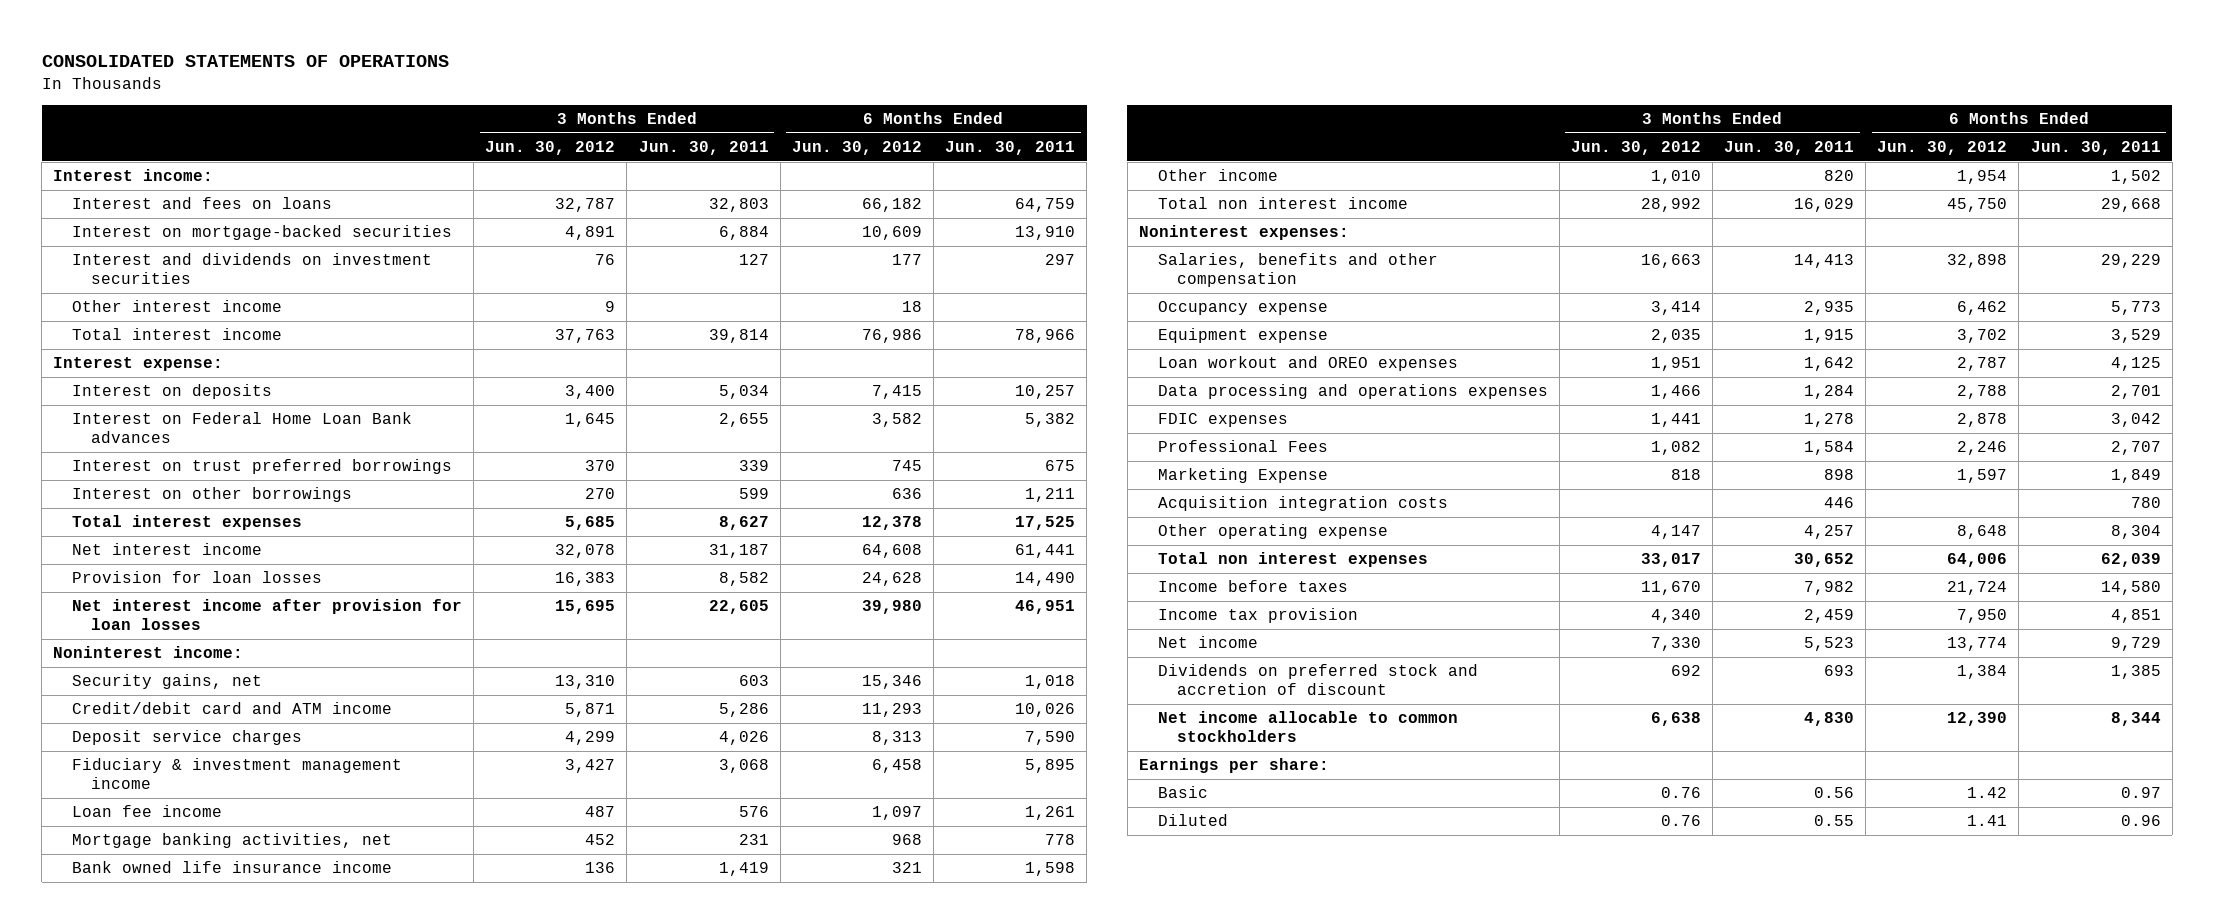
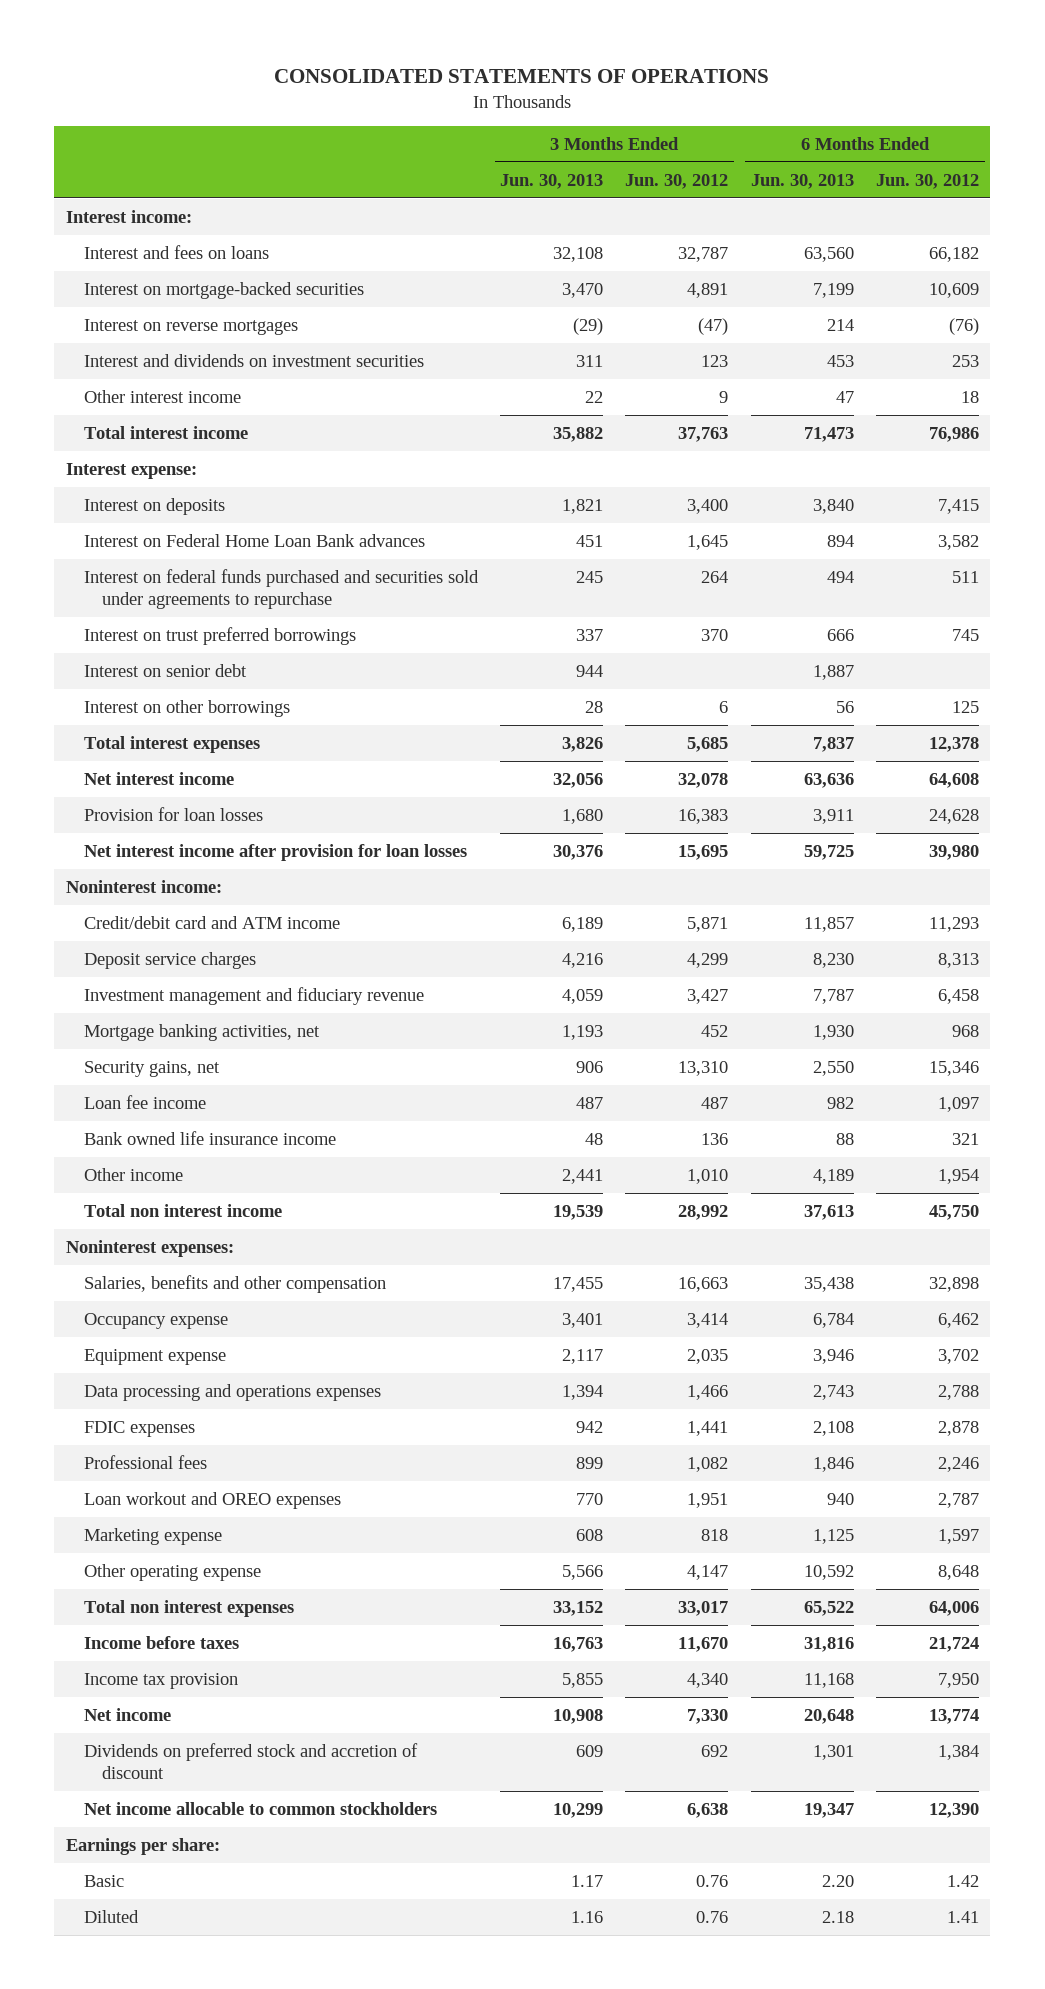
[638,141,769,156] Jun. 30, 2011 -> none
[945,141,1076,156] Jun. 30, 2011 -> none
none -> [500,173,604,189] Jun. 30, 2013
none -> [750,173,854,189] Jun. 30, 2013
none -> [83,318,298,335] Interest on reverse mortgages
[595,254,616,266] 76 -> [701,354,729,367] 123
[891,254,922,266] 177 -> [952,354,980,367] 253
none -> [83,568,479,609] Interest on federal funds purchased and securities sold under agreements to repurchase
none -> [83,663,247,677] Interest on senior debt
[585,488,616,500] 270 -> [719,700,729,713] 6
[891,488,922,500] 636 -> [952,700,980,713] 125
[72,758,403,790] Fiduciary & investment management income -> [83,986,424,1005] Investment management and fiduciary revenue
[72,674,263,690] Security gains, net -> [83,1060,220,1077] Security gains, net
[72,805,223,818] Loan fee income -> [83,1094,206,1109] Loan fee income
[1157,496,1448,512] Acquisition integration costs -> none
[1157,440,1328,453] Professional Fees -> [83,1454,207,1469] Professional fees
[1157,356,1458,372] Loan workout and OREO expenses -> [83,1491,341,1509] Loan workout and OREO expenses
[1157,468,1328,484] Marketing Expense -> [83,1527,222,1545] Marketing expense

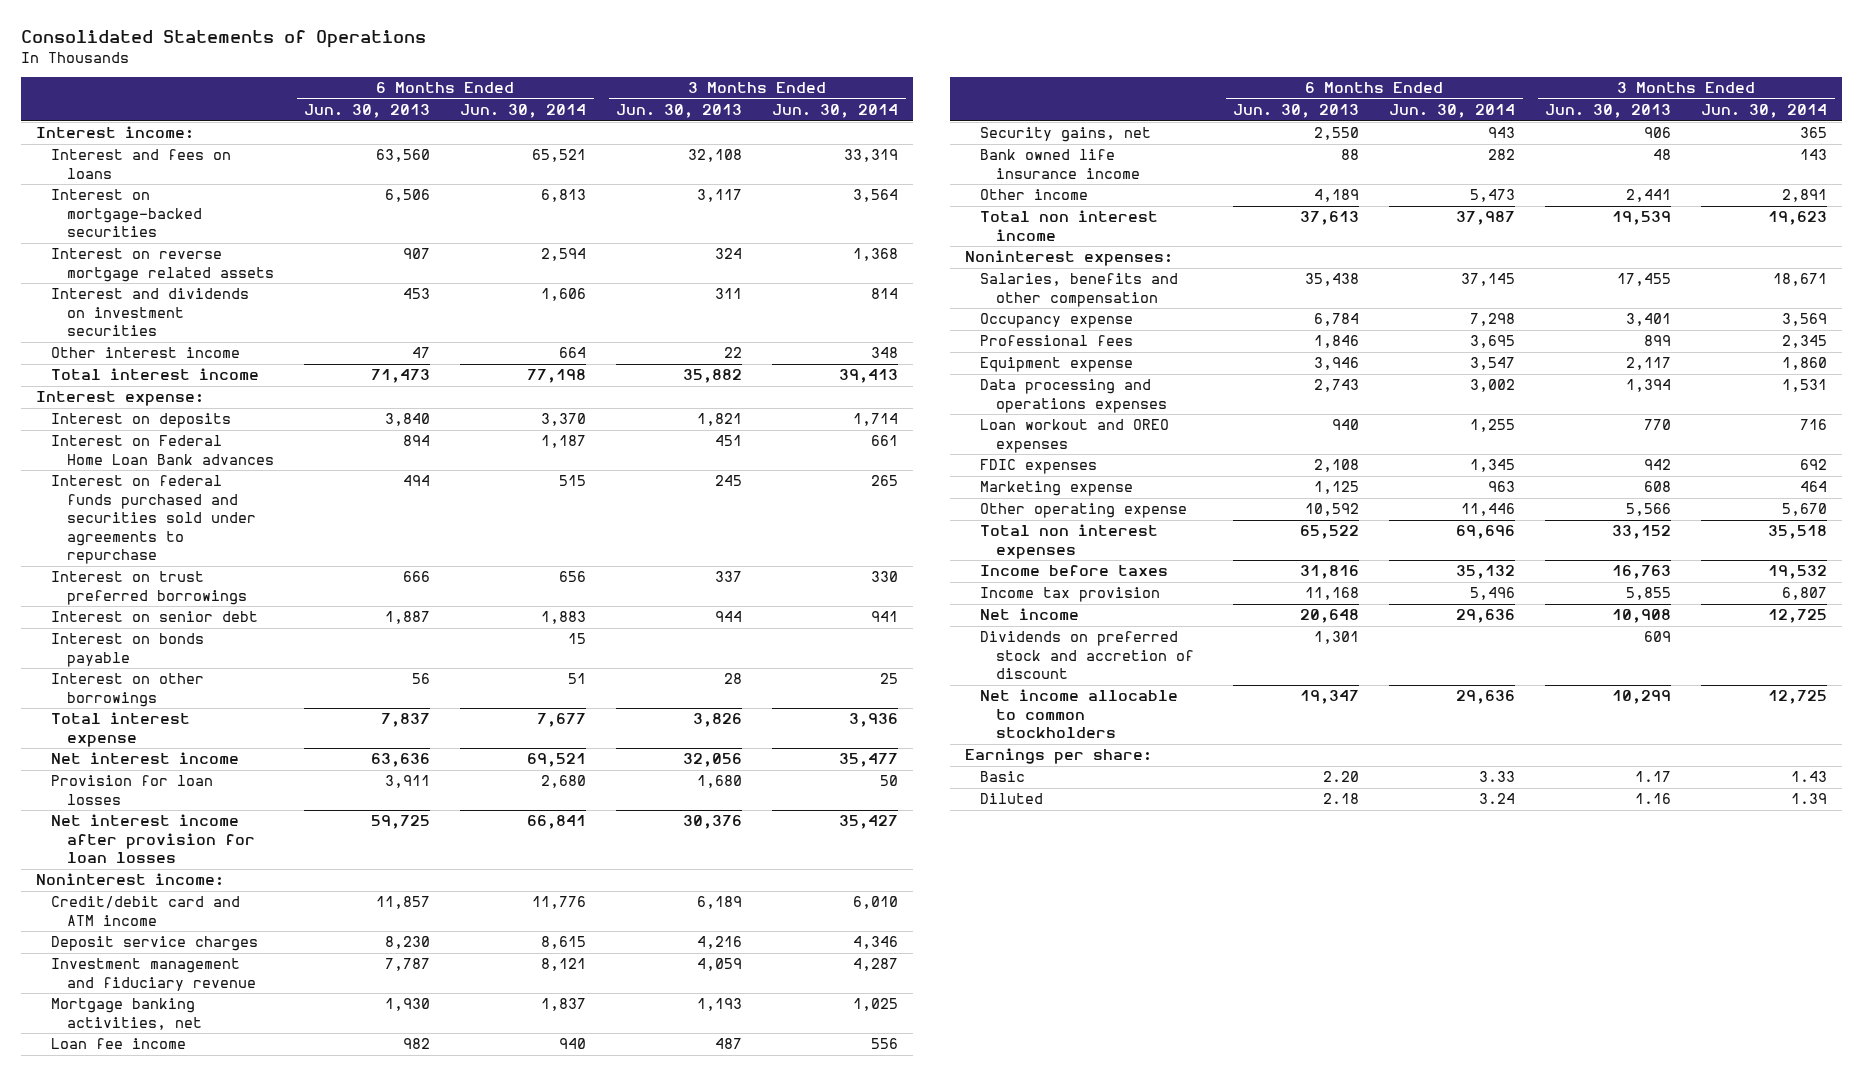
[274,68,770,83] CONSOLIDATED STATEMENTS OF OPERATIONS -> [20,30,426,49] Consolidated Statements of Operations
[625,173,729,189] Jun. 30, 2012 -> none
[876,173,980,189] Jun. 30, 2012 -> none
none -> [460,104,587,119] Jun. 30, 2014
none -> [772,104,899,119] Jun. 30, 2014
[83,318,298,335] Interest on reverse mortgages -> none
[562,282,604,298] 3,470 -> [697,189,743,203] 3,117
[812,282,854,298] 7,199 -> [385,189,431,203] 6,506
none -> [51,248,275,282] Interest on reverse mortgage related assets
none -> [51,633,205,667] Interest on bonds payable
[83,735,260,753] Total interest expenses -> [51,712,191,747] Total interest expense
[83,1060,220,1077] Security gains, net -> [980,127,1152,143] Security gains, net
[83,1454,207,1469] Professional fees -> [980,335,1134,347] Professional fees
[83,1420,195,1437] FDIC expenses -> [980,459,1098,475] FDIC expenses

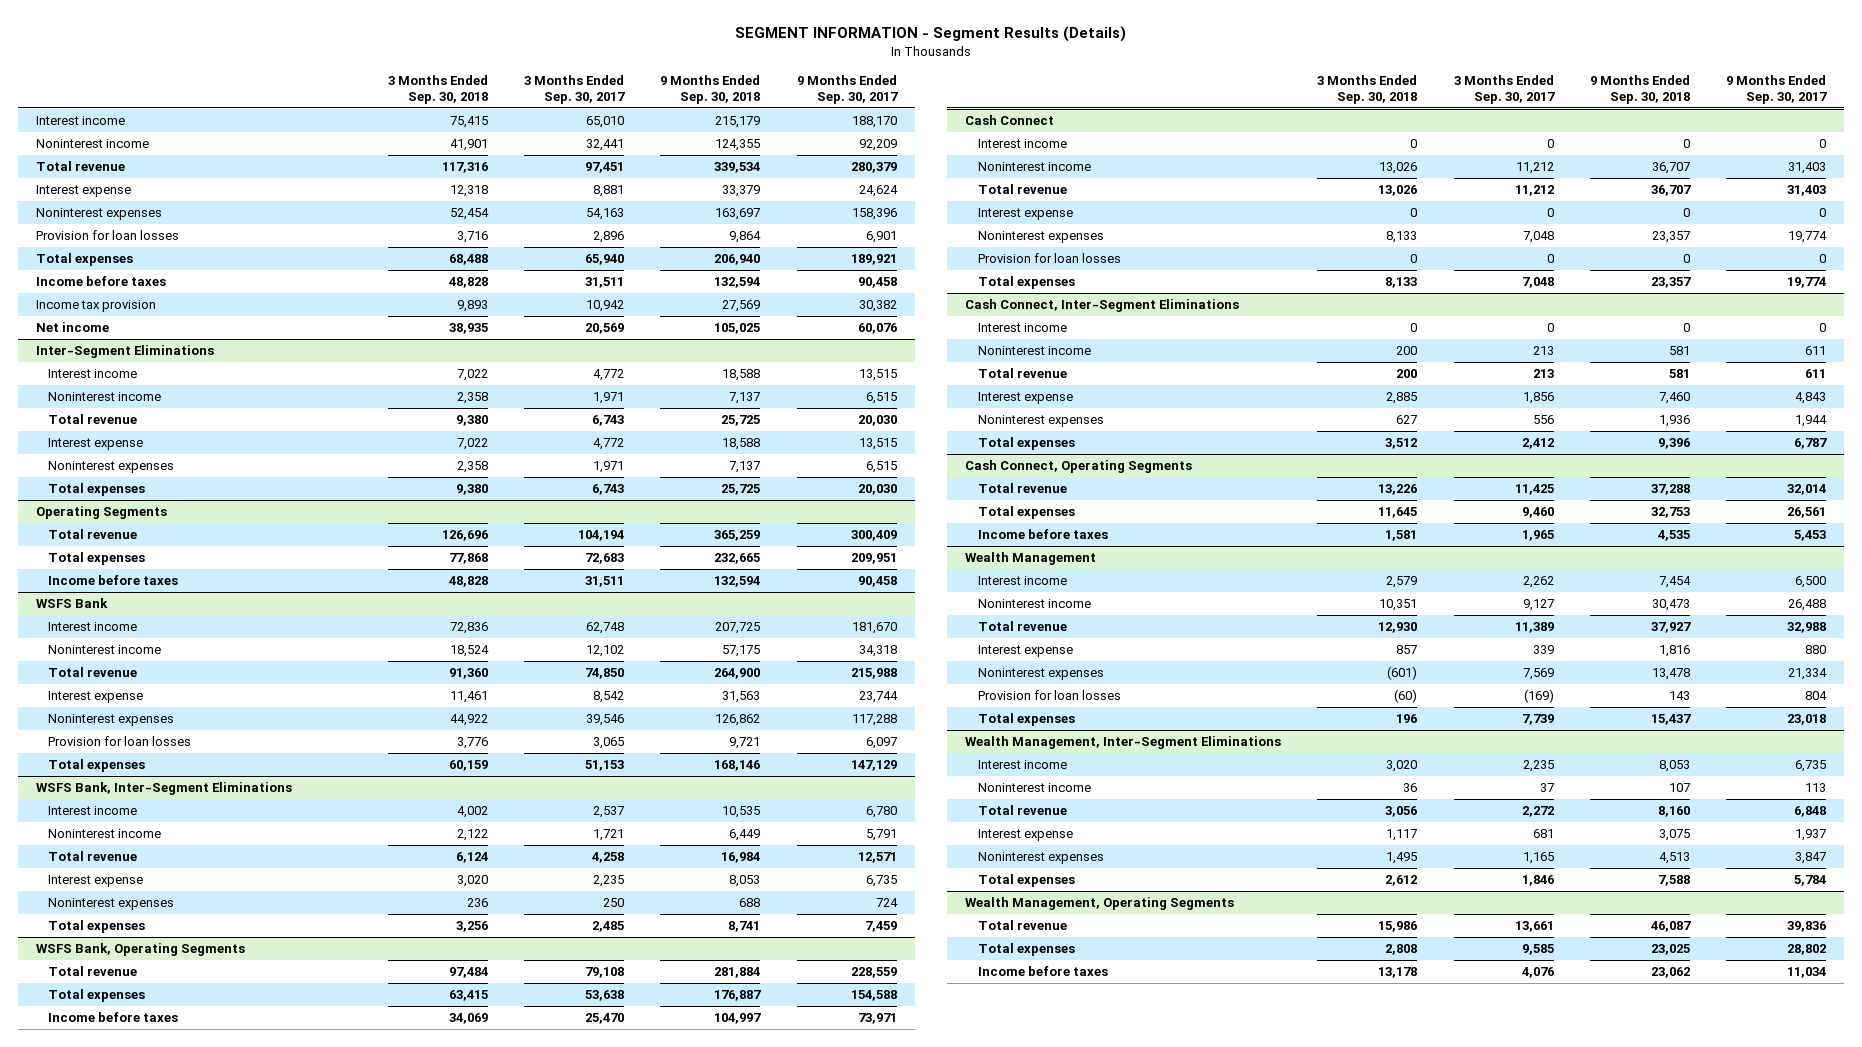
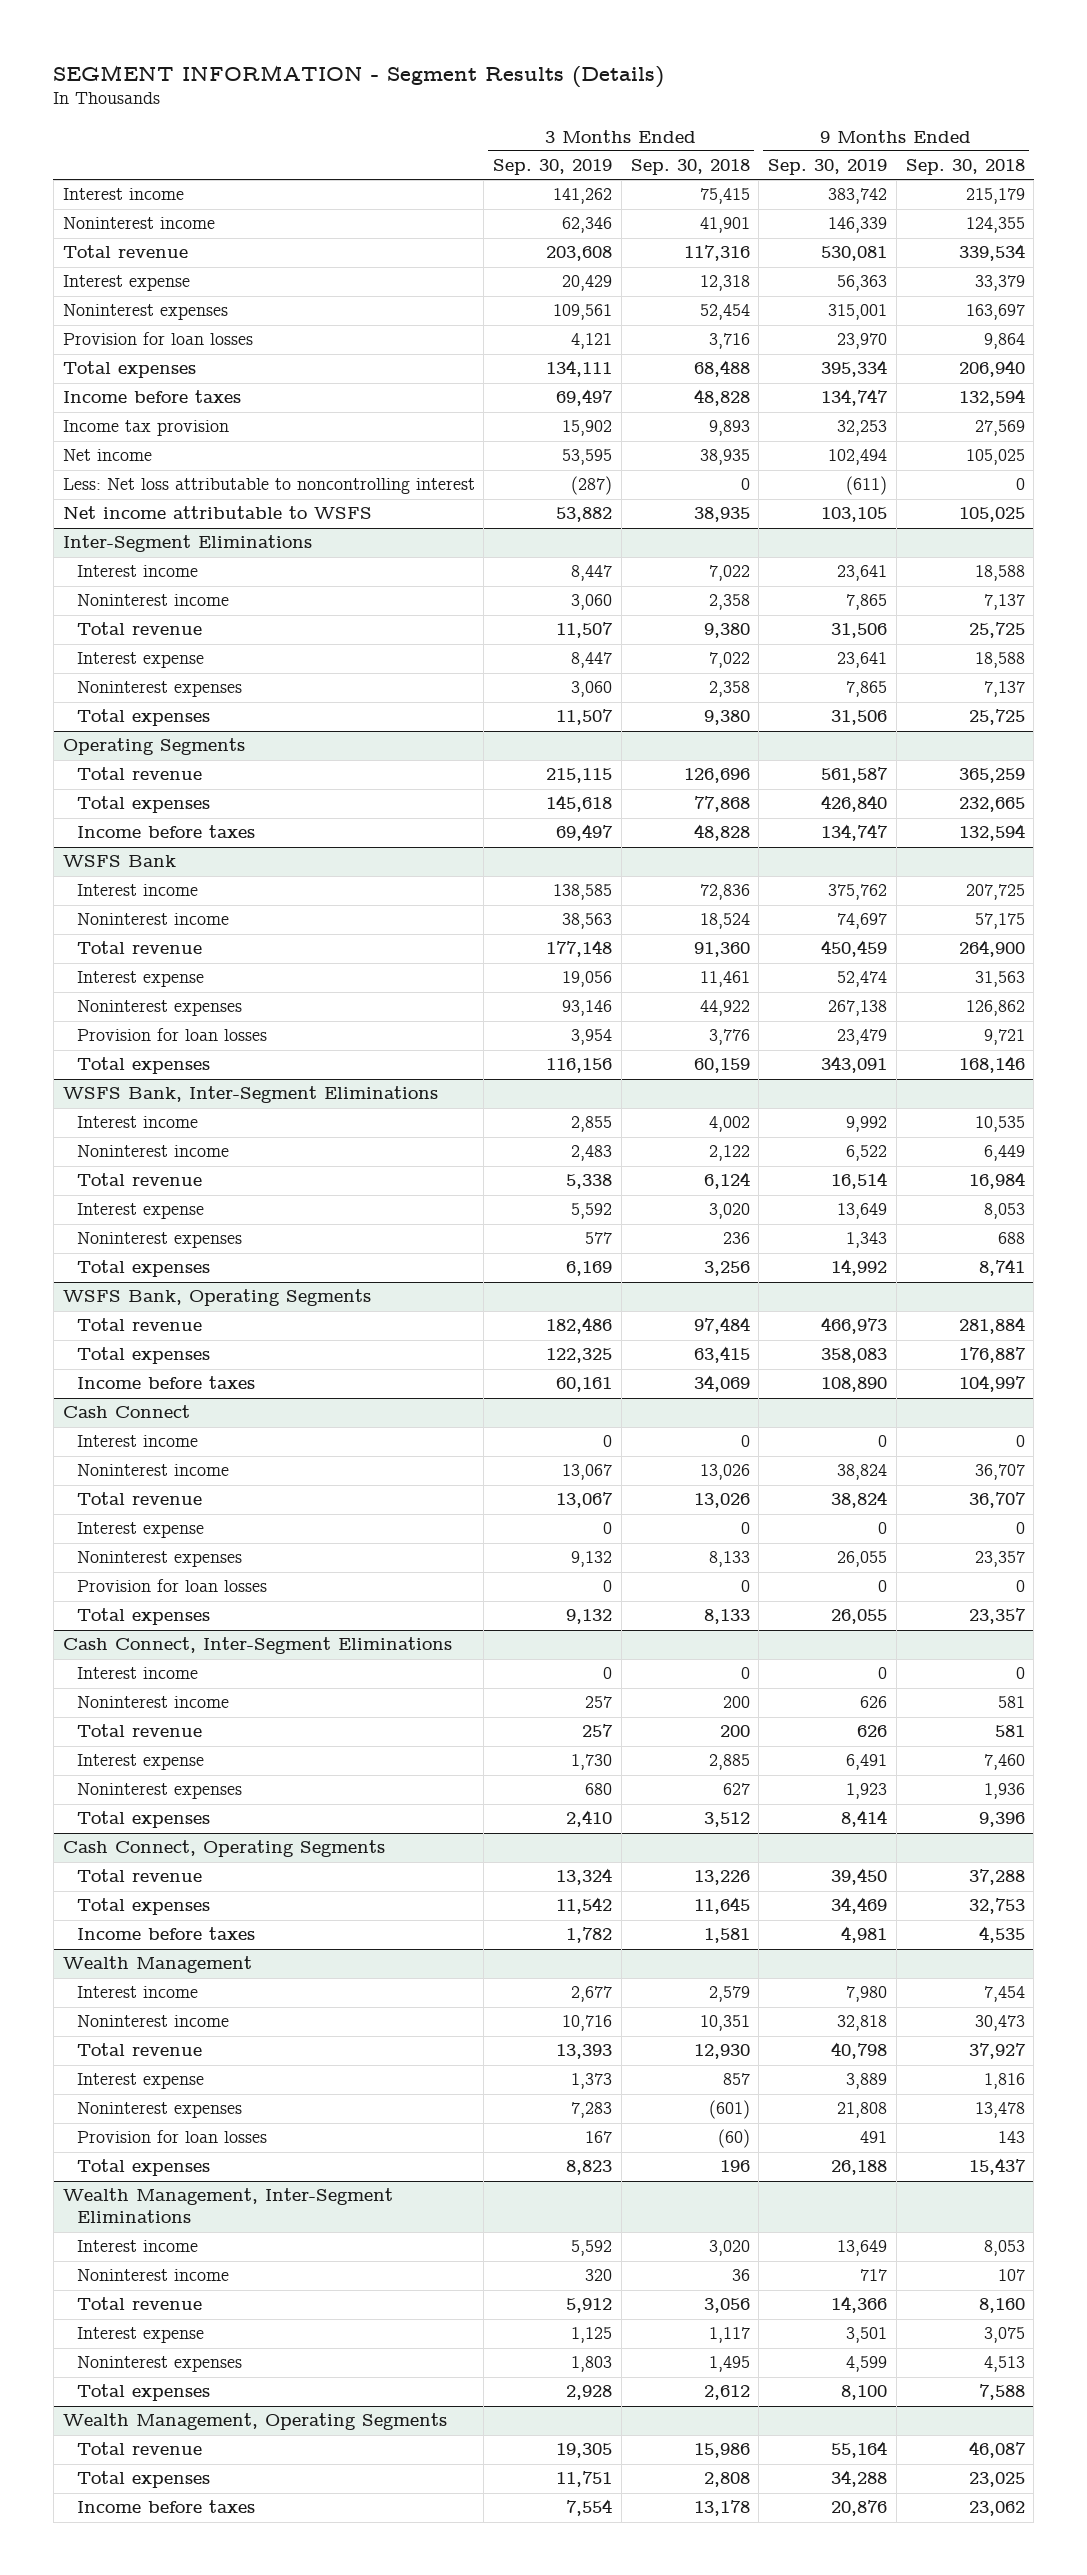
[524,74,626,104] 3 Months Ended Sep. 30, 2017 -> none
[796,74,898,104] 9 Months Ended Sep. 30, 2017 -> none
none -> [493,159,613,176] Sep. 30, 2019
none -> [768,159,888,176] Sep. 30, 2019
none -> [62,478,475,495] Less: Net loss attributable to noncontrolling interest
none -> [62,506,372,520] Net income attributable to WSFS

